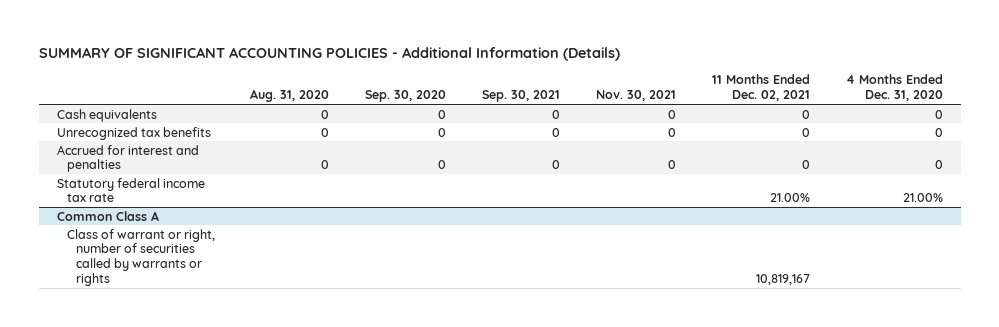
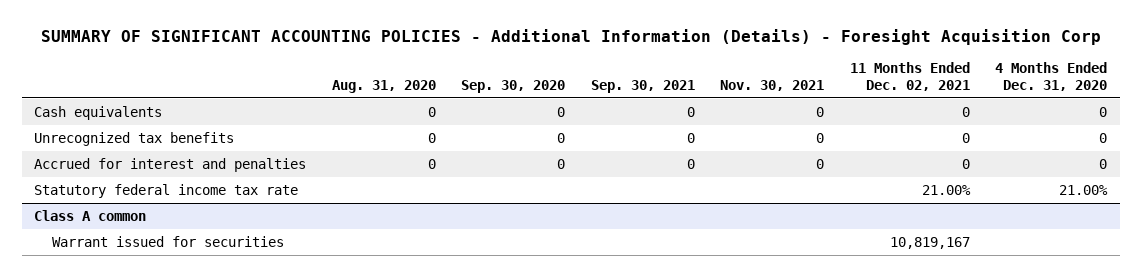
[38,47,620,62] SUMMARY OF SIGNIFICANT ACCOUNTING POLICIES - Additional Information (Details) -> [40,29,1101,46] SUMMARY OF SIGNIFICANT ACCOUNTING POLICIES - Additional Information (Details) - Foresight Acquisition Corp
[56,210,159,221] Common Class A -> [34,209,147,221] Class A common
[66,228,215,287] Class of warrant or right, number of securities called by warrants or rights -> [51,235,284,247] Warrant issued for securities

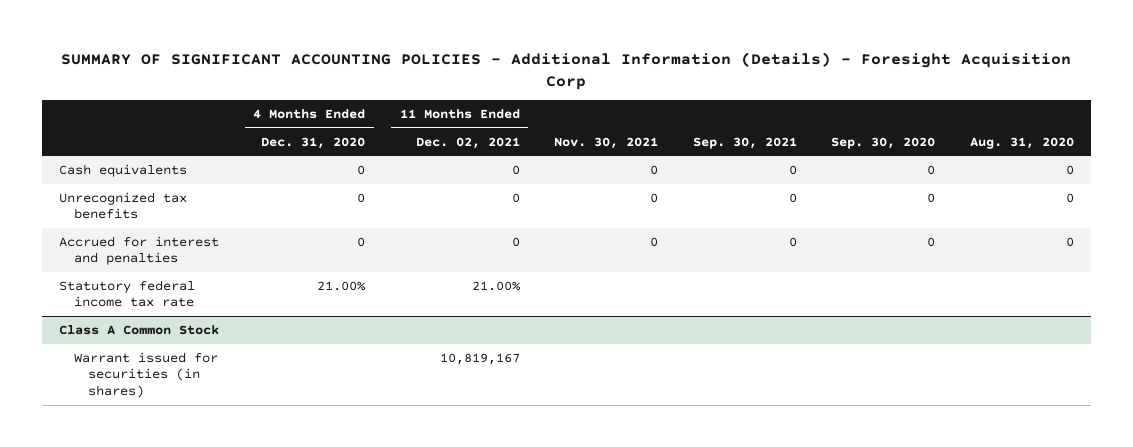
[34,209,147,221] Class A common -> [58,325,219,336] Class A Common Stock
[51,235,284,247] Warrant issued for securities -> [73,352,218,398] Warrant issued for securities (in shares)

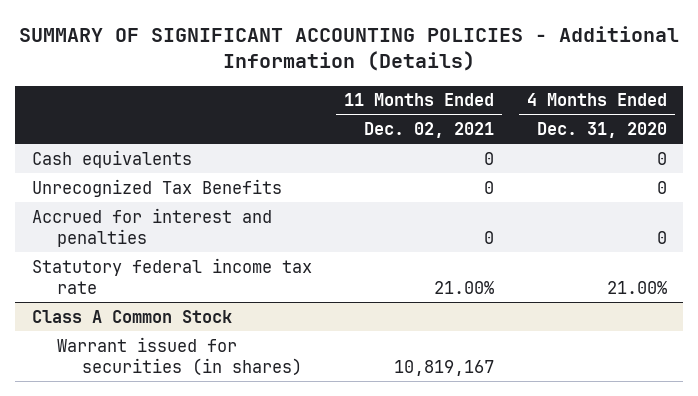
[61,51,1072,90] SUMMARY OF SIGNIFICANT ACCOUNTING POLICIES - Additional Information (Details) - Foresight Acquisition Corp -> [19,25,680,72] SUMMARY OF SIGNIFICANT ACCOUNTING POLICIES - Additional Information (Details)
[554,136,659,149] Nov. 30, 2021 -> none
[692,136,797,149] Sep. 30, 2021 -> none
[831,136,936,149] Sep. 30, 2020 -> none
[969,136,1074,149] Aug. 31, 2020 -> none
[58,192,187,220] Unrecognized tax benefits -> [31,178,282,197] Unrecognized Tax Benefits

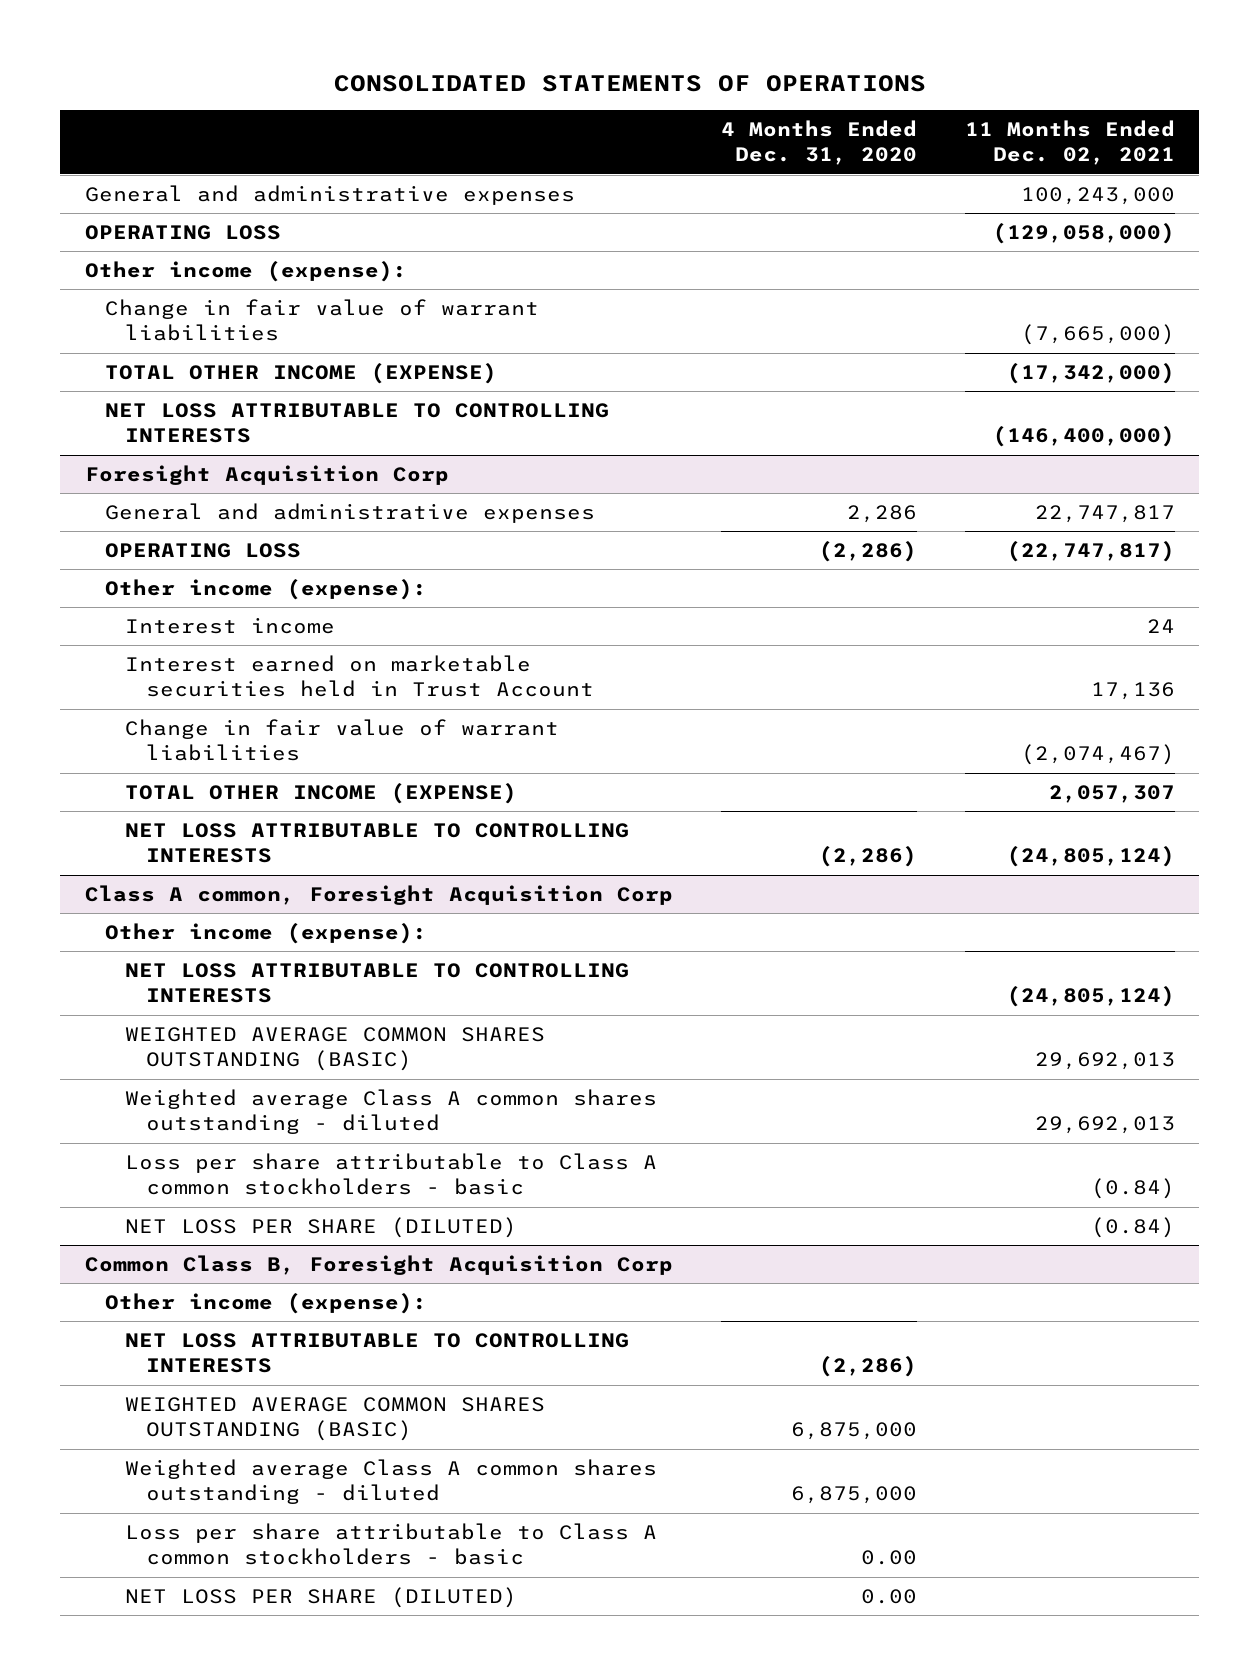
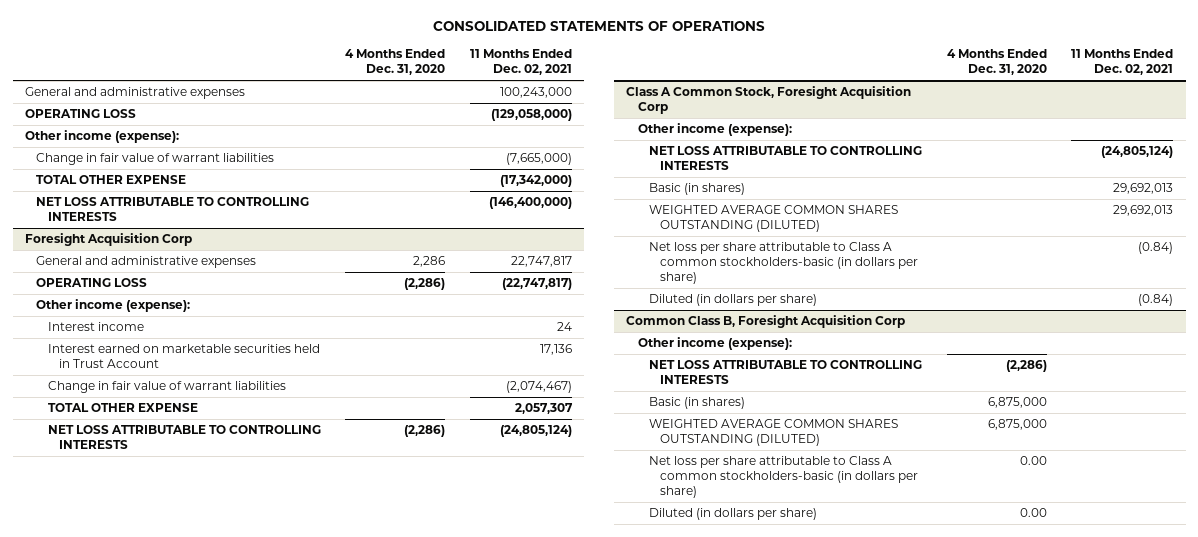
[105,362,498,384] TOTAL OTHER INCOME (EXPENSE) -> [36,175,187,185] TOTAL OTHER EXPENSE
[125,782,518,804] TOTAL OTHER INCOME (EXPENSE) -> [47,403,198,413] TOTAL OTHER EXPENSE
[84,884,673,905] Class A common, Foresight Acquisition Corp -> [626,86,912,115] Class A Common Stock, Foresight Acquisition Corp
[125,1026,546,1072] WEIGHTED AVERAGE COMMON SHARES OUTSTANDING (BASIC) -> [648,183,745,196] Basic (in shares)
[125,1088,658,1135] Weighted average Class A common shares outstanding - diluted -> [648,205,898,233] WEIGHTED AVERAGE COMMON SHARES OUTSTANDING (DILUTED)
[125,1152,658,1196] Loss per share attributable to Class A common stockholders - basic -> [648,242,919,285] Net loss per share attributable to Class A common stockholders-basic (in dollars per share)
[125,1216,518,1238] NET LOSS PER SHARE (DILUTED) -> [648,294,817,307] Diluted (in dollars per share)
[125,1396,546,1442] WEIGHTED AVERAGE COMMON SHARES OUTSTANDING (BASIC) -> [648,397,745,410] Basic (in shares)
[125,1458,658,1505] Weighted average Class A common shares outstanding - diluted -> [648,419,898,447] WEIGHTED AVERAGE COMMON SHARES OUTSTANDING (DILUTED)
[125,1522,658,1566] Loss per share attributable to Class A common stockholders - basic -> [648,456,919,499] Net loss per share attributable to Class A common stockholders-basic (in dollars per share)
[125,1586,518,1608] NET LOSS PER SHARE (DILUTED) -> [648,508,817,521] Diluted (in dollars per share)

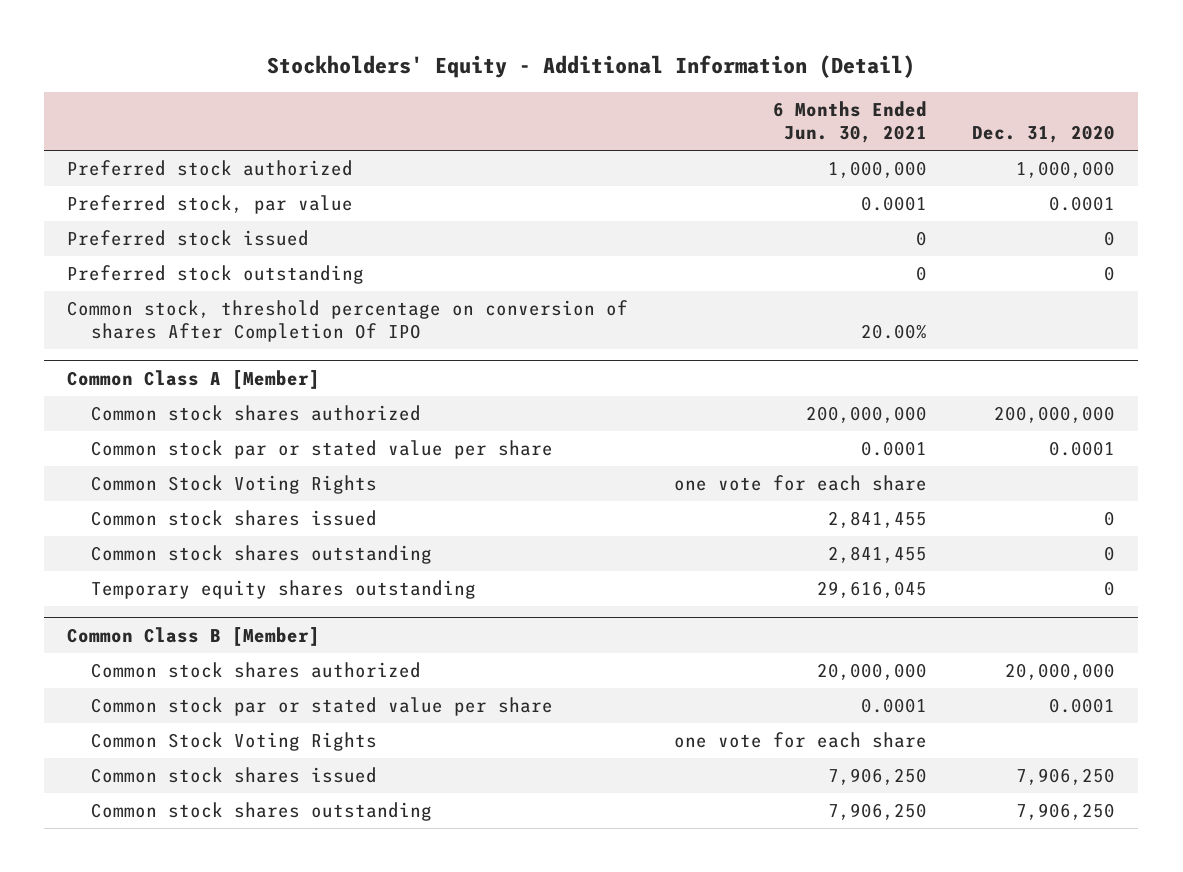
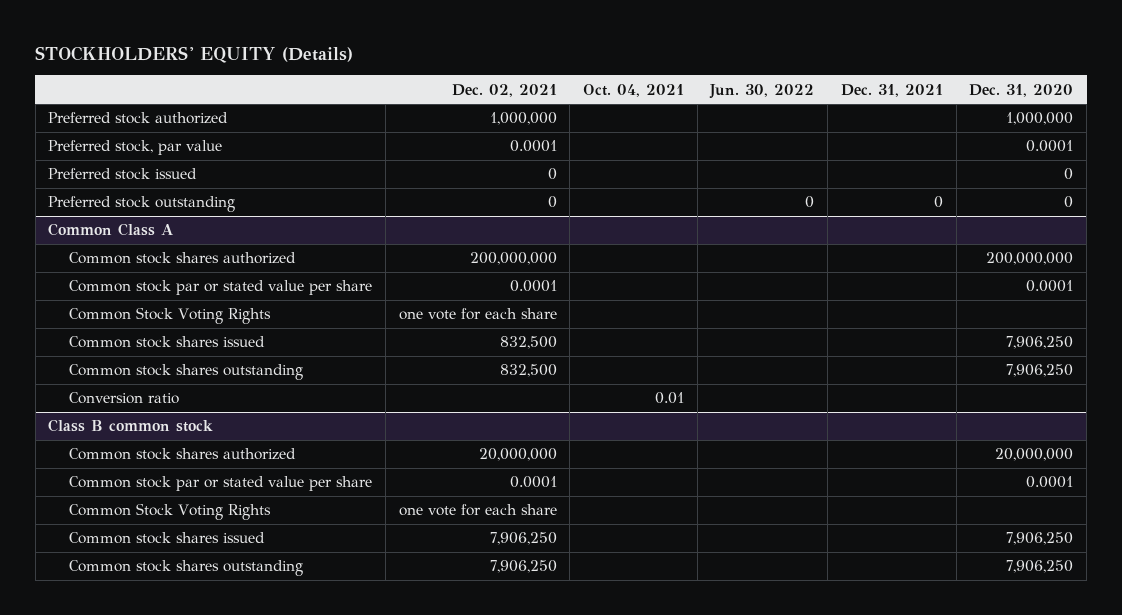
[267,55,916,79] Stockholders' Equity - Additional Information (Detail) -> [35,45,354,63] STOCKHOLDERS' EQUITY (Details)
[772,100,927,144] 6 Months Ended Jun. 30, 2021 -> none
none -> [451,83,557,97] Dec. 02, 2021
none -> [583,83,685,97] Oct. 04, 2021
none -> [709,83,815,99] Jun. 30, 2022
none -> [840,83,943,97] Dec. 31, 2021
[67,300,629,343] Common stock, threshold percentage on conversion of shares After Completion Of IPO -> none
[67,369,321,389] Common Class A [Member] -> [48,223,174,237] Common Class A
[91,580,477,600] Temporary equity shares outstanding -> none
[1104,511,1116,527] 0 -> [1006,336,1074,350] 7,906,250
[1104,546,1116,562] 0 -> [1006,364,1074,378] 7,906,250
none -> [69,392,180,405] Conversion ratio
[67,626,321,646] Common Class B [Member] -> [48,419,214,433] Class B common stock

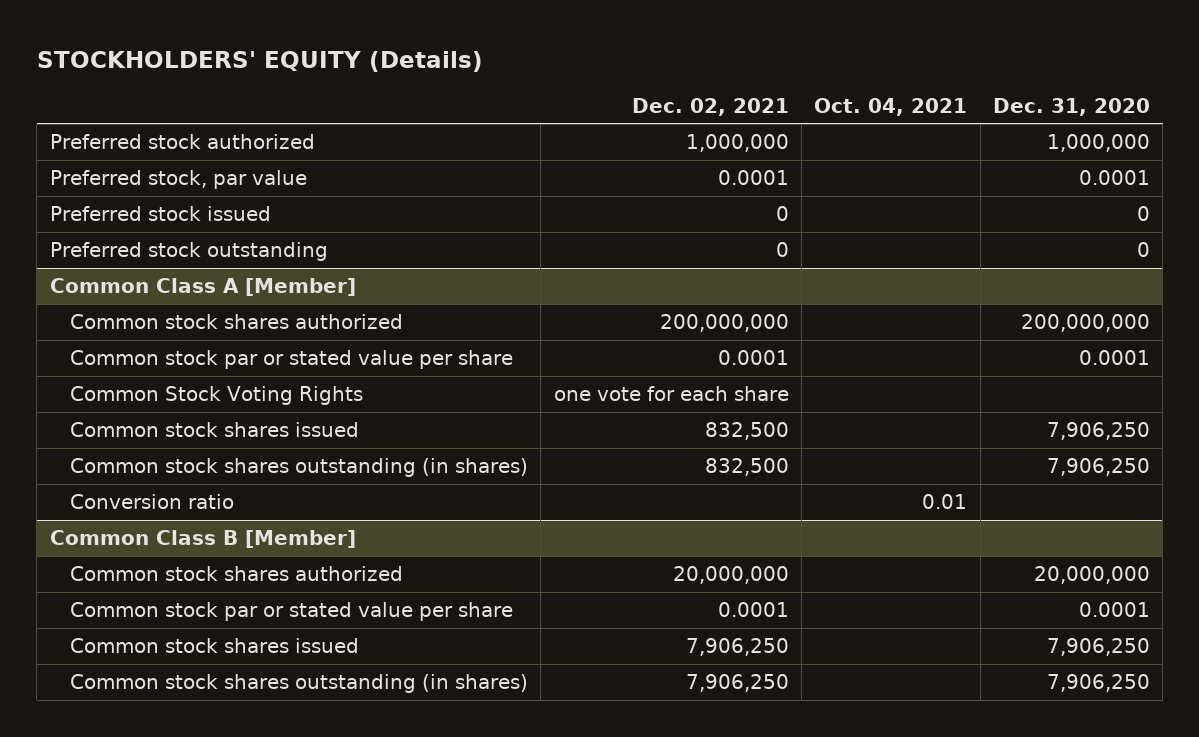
[709,83,815,99] Jun. 30, 2022 -> none
[840,83,943,97] Dec. 31, 2021 -> none
[48,223,174,237] Common Class A -> [49,278,356,297] Common Class A [Member]
[69,364,304,381] Common stock shares outstanding -> [70,458,529,478] Common stock shares outstanding (in shares)
[48,419,214,433] Class B common stock -> [49,530,356,549] Common Class B [Member]
[69,503,272,521] Common Stock Voting Rights -> none
[69,560,304,577] Common stock shares outstanding -> [70,674,529,694] Common stock shares outstanding (in shares)

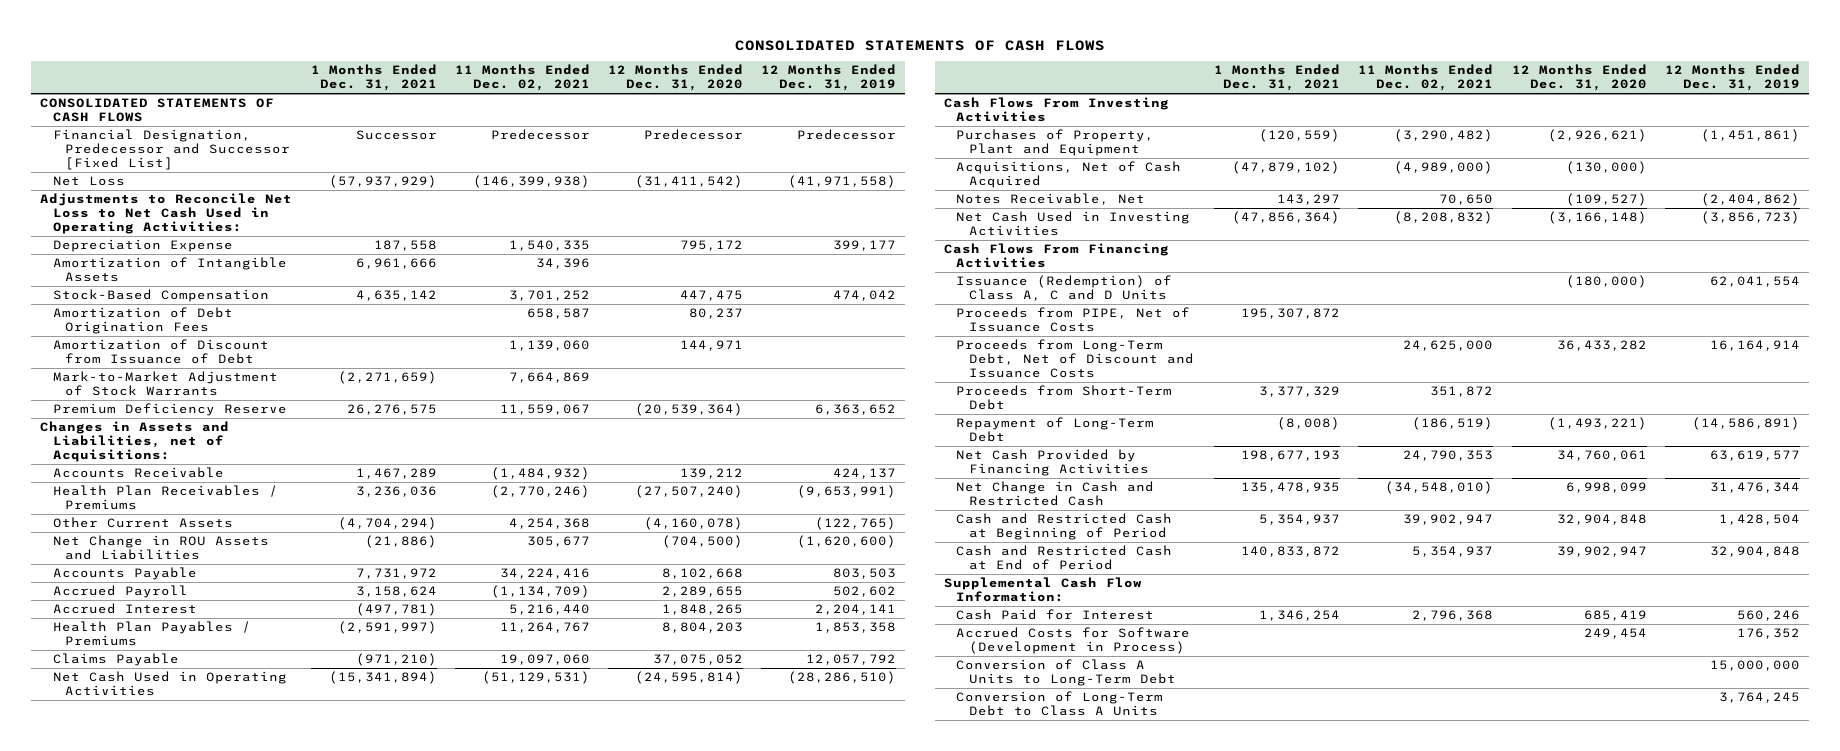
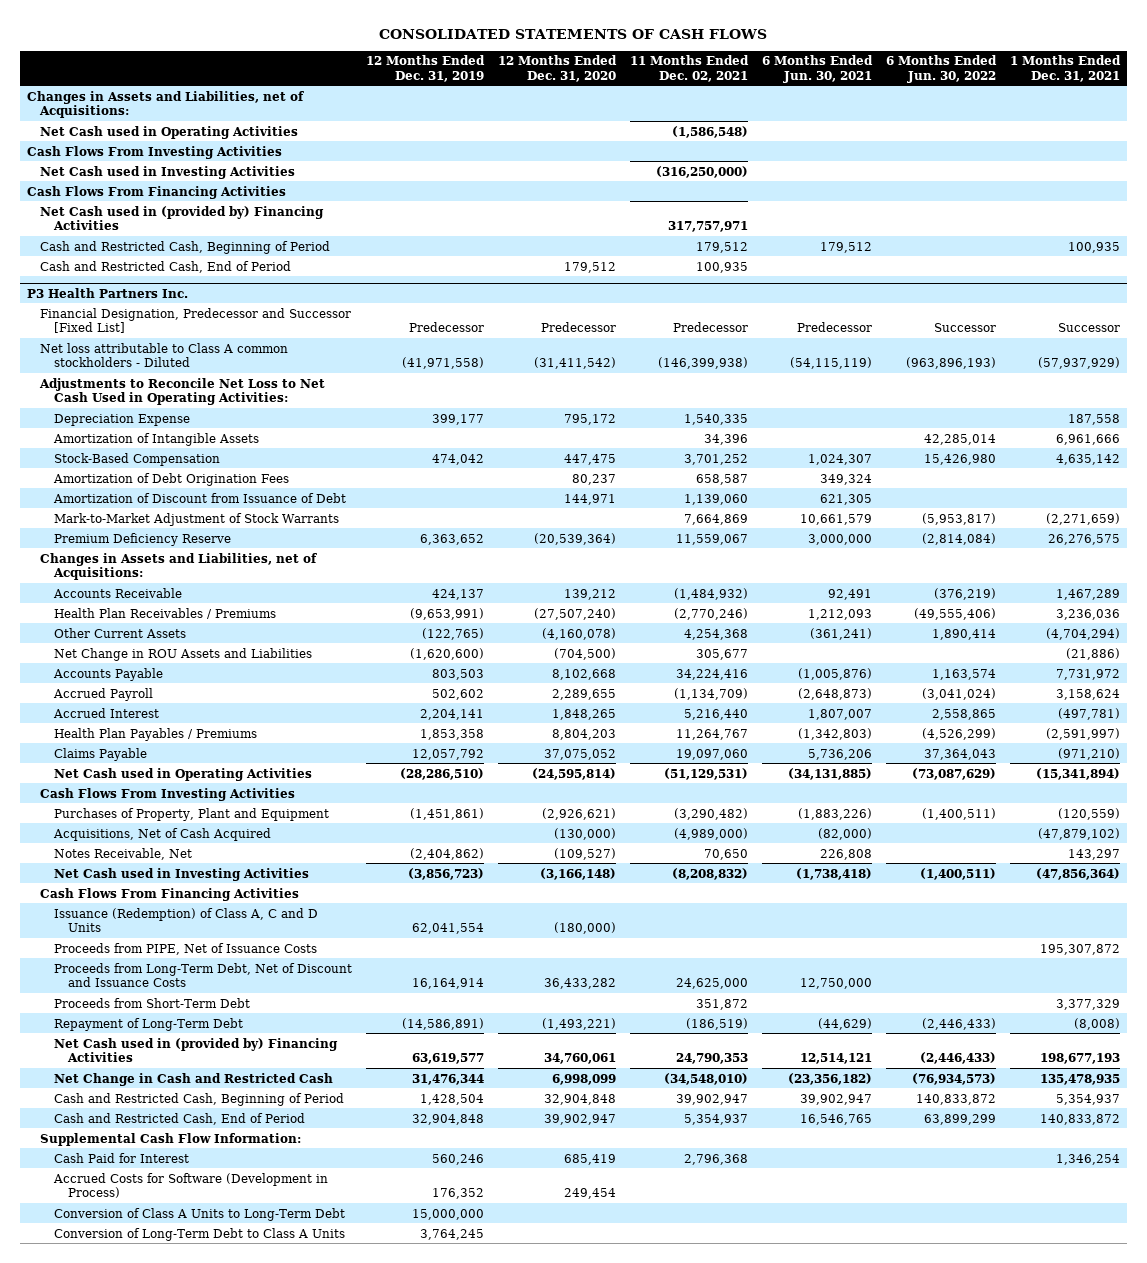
none -> [762,55,874,83] 6 Months Ended Jun. 30, 2021
none -> [886,55,998,83] 6 Months Ended Jun. 30, 2022
[40,98,275,123] CONSOLIDATED STATEMENTS OF CASH FLOWS -> none
none -> [26,90,304,118] Changes in Assets and Liabilities, net of Acquisitions:
none -> [40,125,299,139] Net Cash used in Operating Activities
none -> [26,145,282,159] Cash Flows From Investing Activities
none -> [40,165,296,179] Net Cash used in Investing Activities
none -> [26,185,286,199] Cash Flows From Financing Activities
none -> [40,205,325,230] Net Cash used in (provided by) Financing Activities
none -> [40,240,331,254] Cash and Restricted Cash, Beginning of Period
none -> [40,260,292,273] Cash and Restricted Cash, End of Period
none -> [26,287,188,298] P3 Health Partners Inc.
[52,176,125,187] Net Loss -> [40,342,289,367] Net loss attributable to Class A common stockholders - Diluted
[52,671,287,697] Net Cash Used in Operating Activities -> [54,767,313,781] Net Cash used in Operating Activities
[956,211,1191,237] Net Cash Used in Investing Activities -> [54,867,310,881] Net Cash used in Investing Activities
[956,449,1149,477] Net Cash Provided by Financing Activities -> [54,1037,339,1062] Net Cash used in (provided by) Financing Activities
[956,513,1173,541] Cash and Restricted Cash at Beginning of Period -> [54,1092,345,1106] Cash and Restricted Cash, Beginning of Period
[956,545,1173,571] Cash and Restricted Cash at End of Period -> [54,1112,306,1125] Cash and Restricted Cash, End of Period

